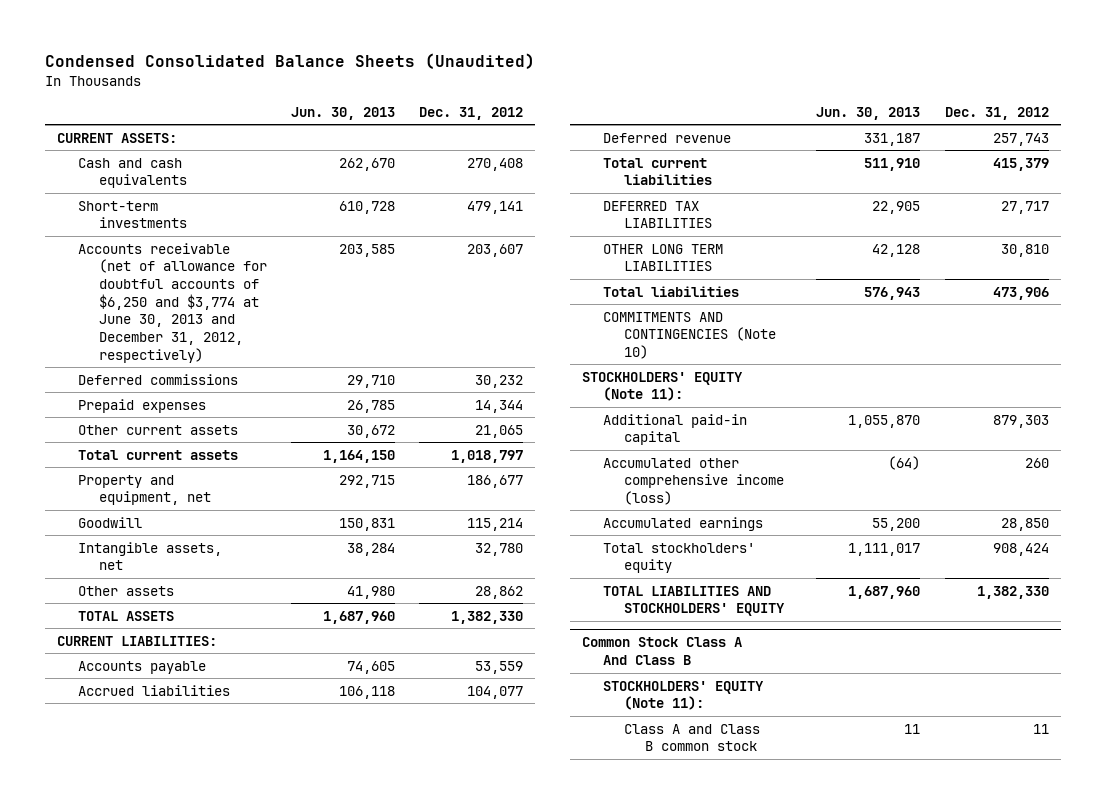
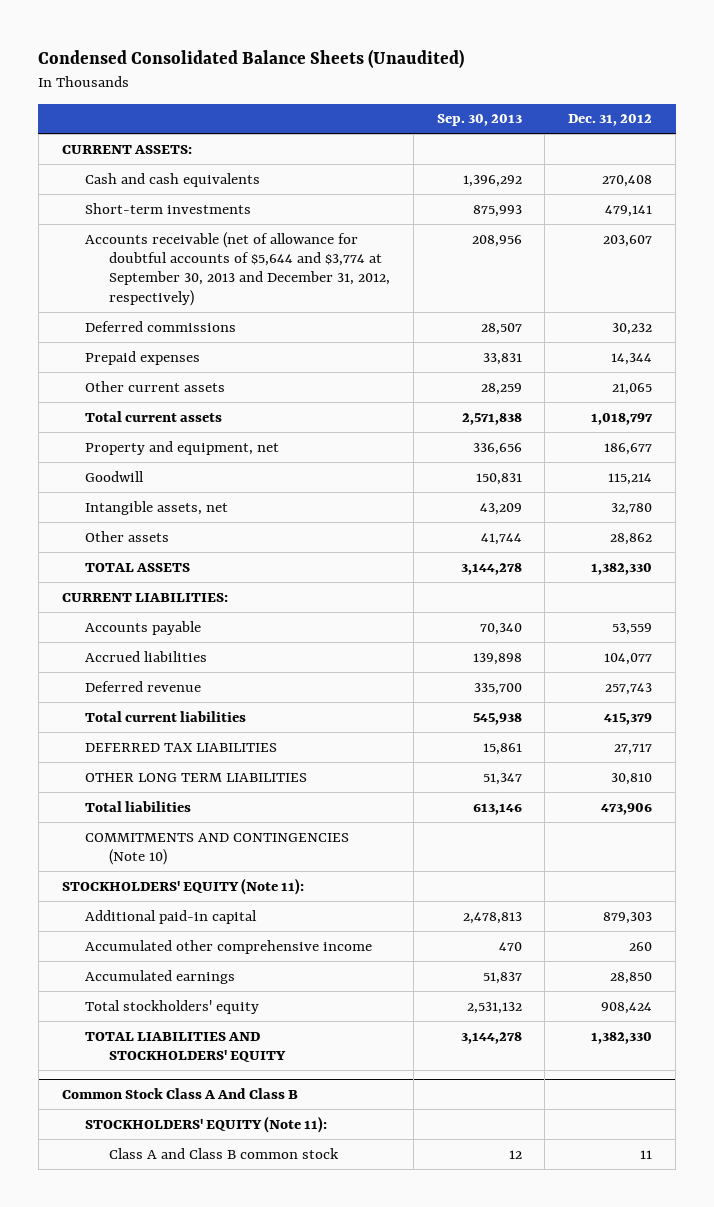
[291,107,396,121] Jun. 30, 2013 -> none
none -> [436,114,522,127] Sep. 30, 2013
[78,242,267,363] Accounts receivable (net of allowance for doubtful accounts of $6,250 and $3,774 at June 30, 2013 and December 31, 2012, respectively) -> [85,231,390,306] Accounts receivable (net of allowance for doubtful accounts of $5,644 and $3,774 at September 30, 2013 and December 31, 2012, respectively)
[603,457,785,506] Accumulated other comprehensive income (loss) -> [85,939,373,954] Accumulated other comprehensive income

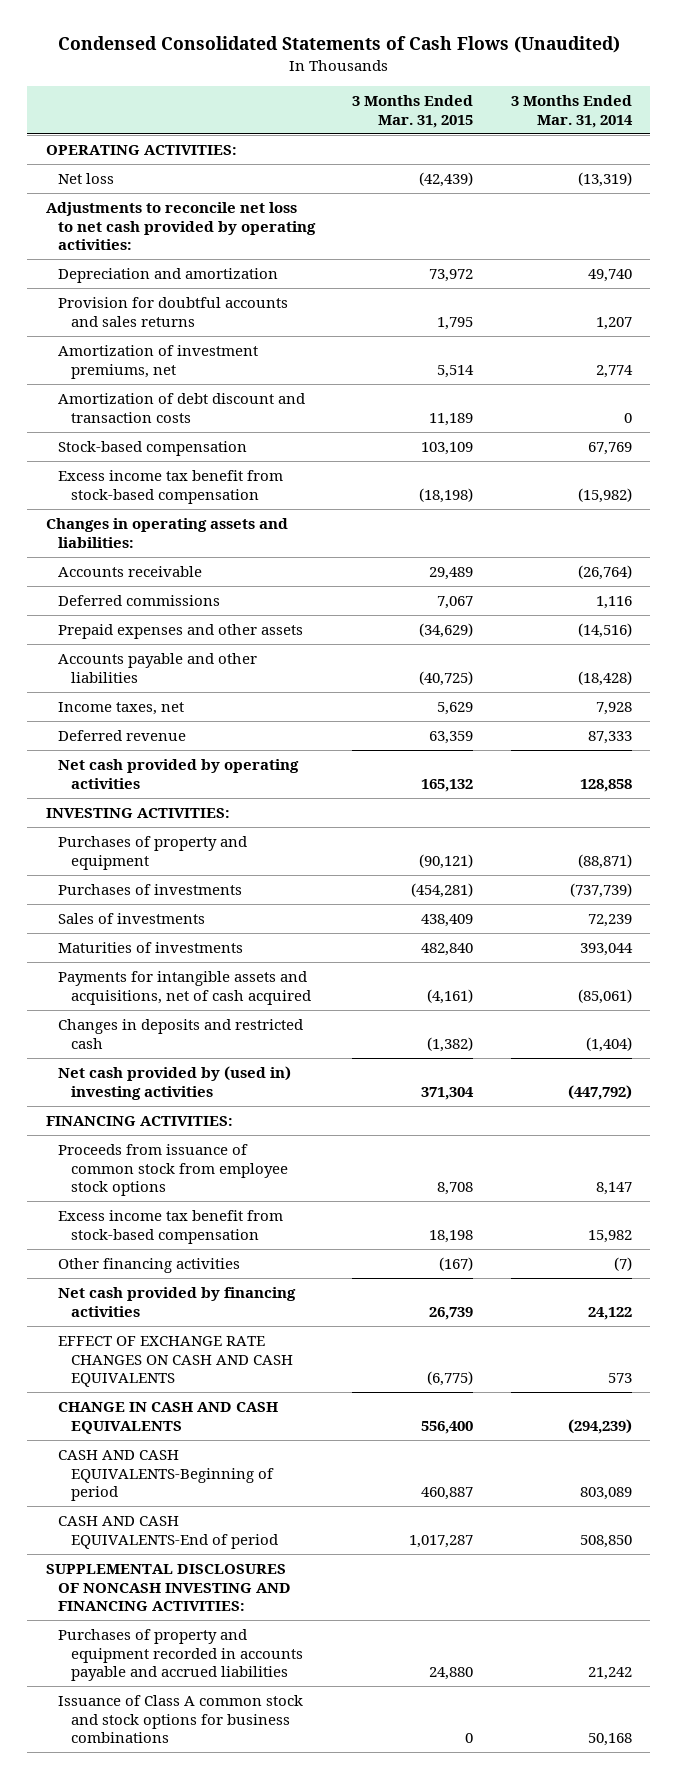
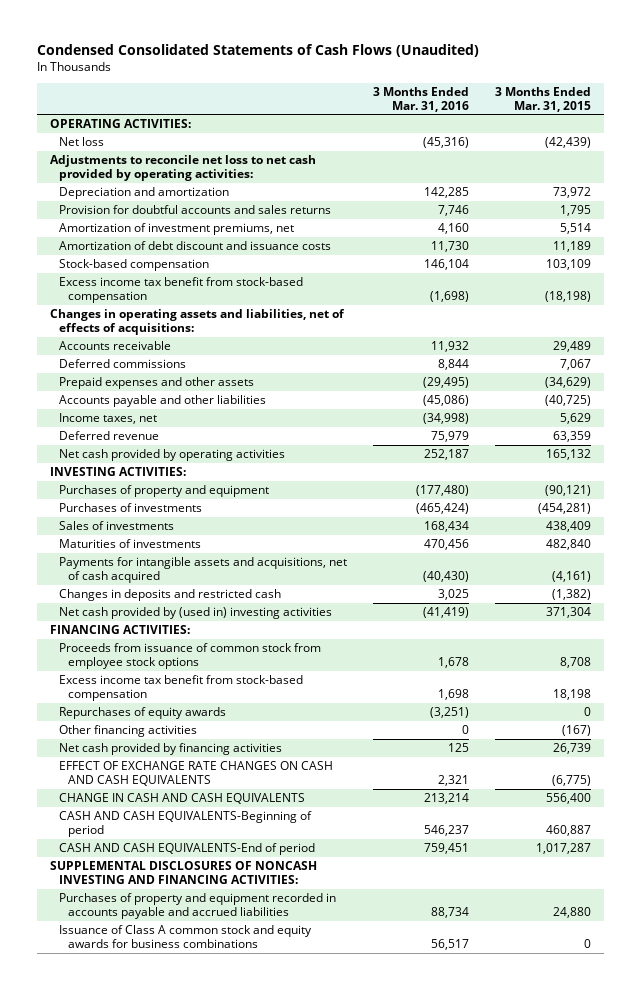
[510,95,633,128] 3 Months Ended Mar. 31, 2014 -> none
none -> [373,86,470,112] 3 Months Ended Mar. 31, 2016
[58,393,306,423] Amortization of debt discount and transaction costs -> [58,241,331,251] Amortization of debt discount and issuance costs
[45,518,288,548] Changes in operating assets and liabilities: -> [49,309,345,335] Changes in operating assets and liabilities, net of effects of acquisitions:
none -> [58,707,226,720] Repurchases of equity awards
[58,1695,304,1744] Issuance of Class A common stock and stock options for business combinations -> [58,925,312,948] Issuance of Class A common stock and equity awards for business combinations

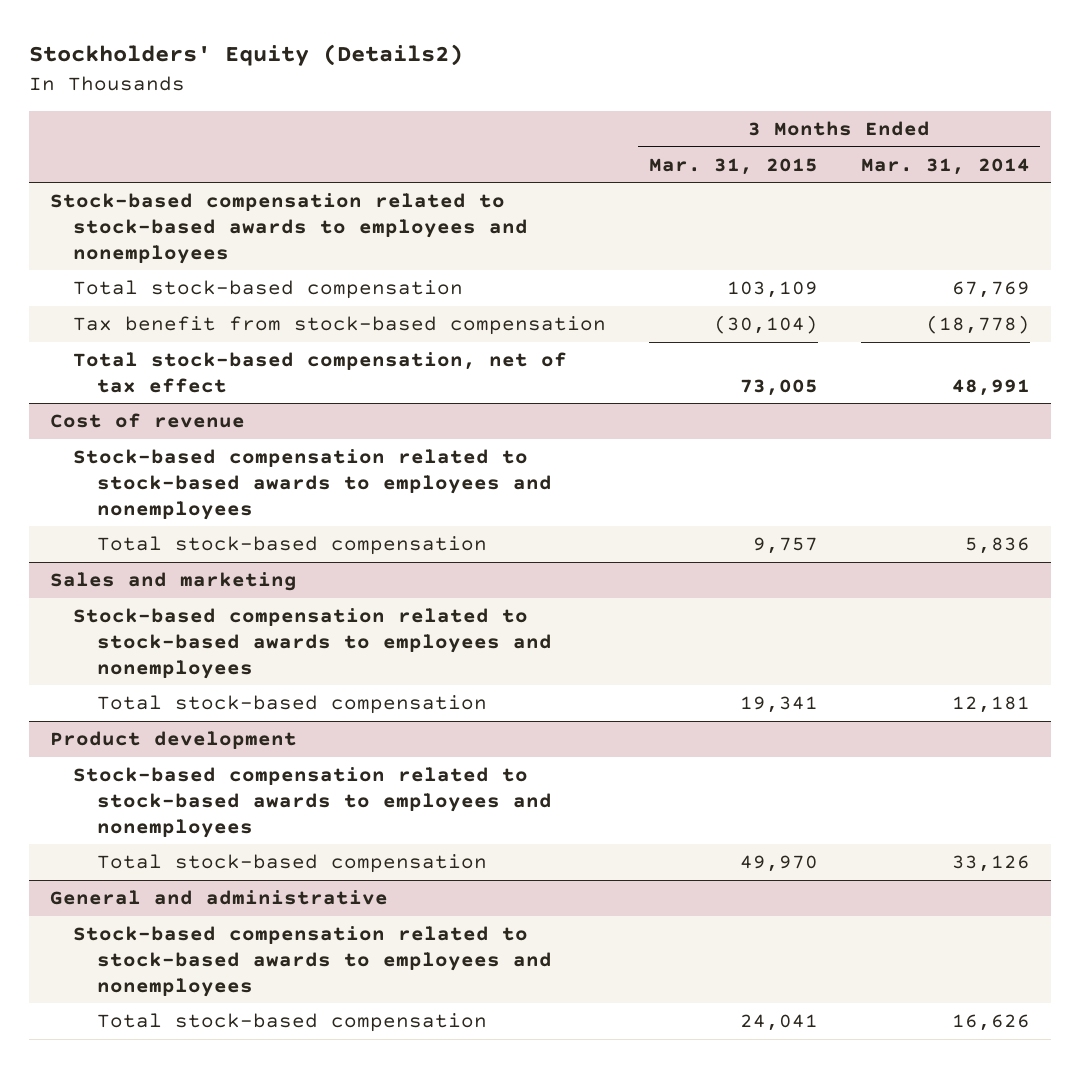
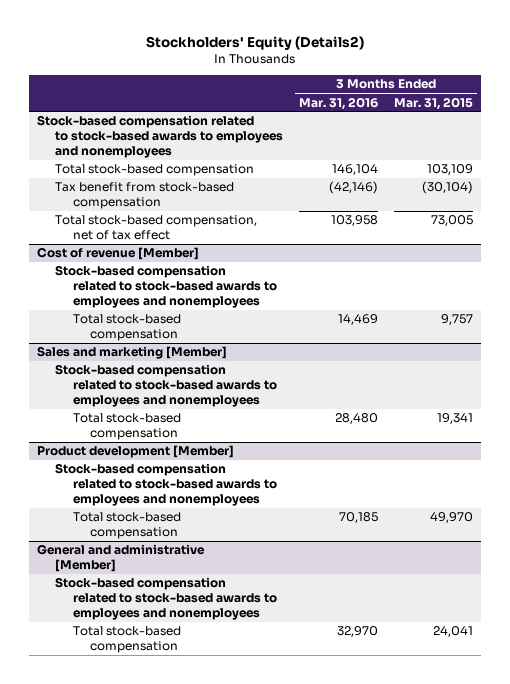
[860,157,1030,175] Mar. 31, 2014 -> none
none -> [298,96,378,110] Mar. 31, 2016
[50,413,246,429] Cost of revenue -> [36,247,199,261] Cost of revenue [Member]
[50,572,298,592] Sales and marketing -> [36,346,227,360] Sales and marketing [Member]
[50,731,298,750] Product development -> [36,445,234,459] Product development [Member]
[50,890,389,906] General and administrative -> [36,544,205,573] General and administrative [Member]

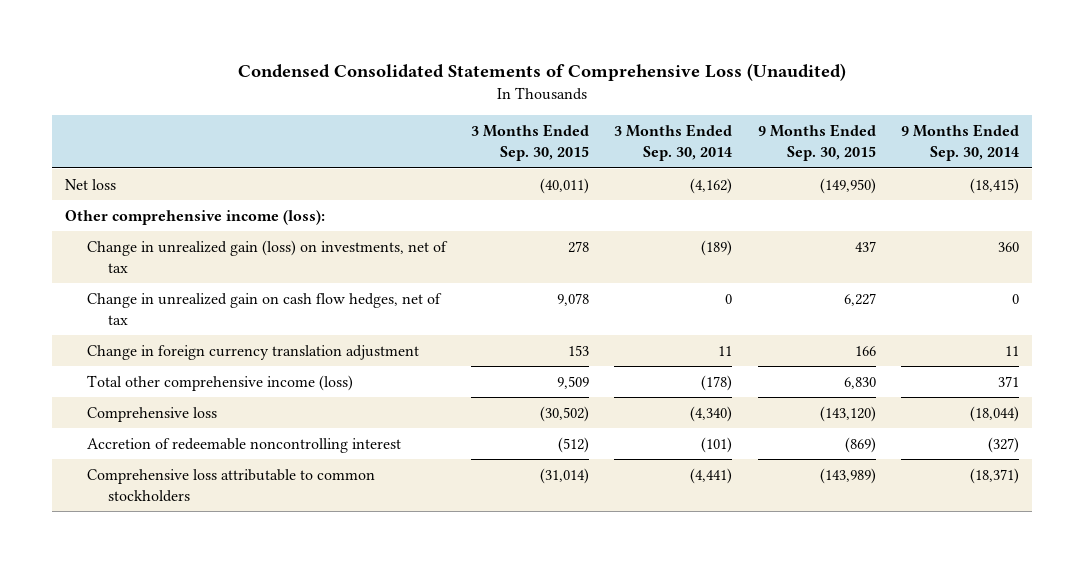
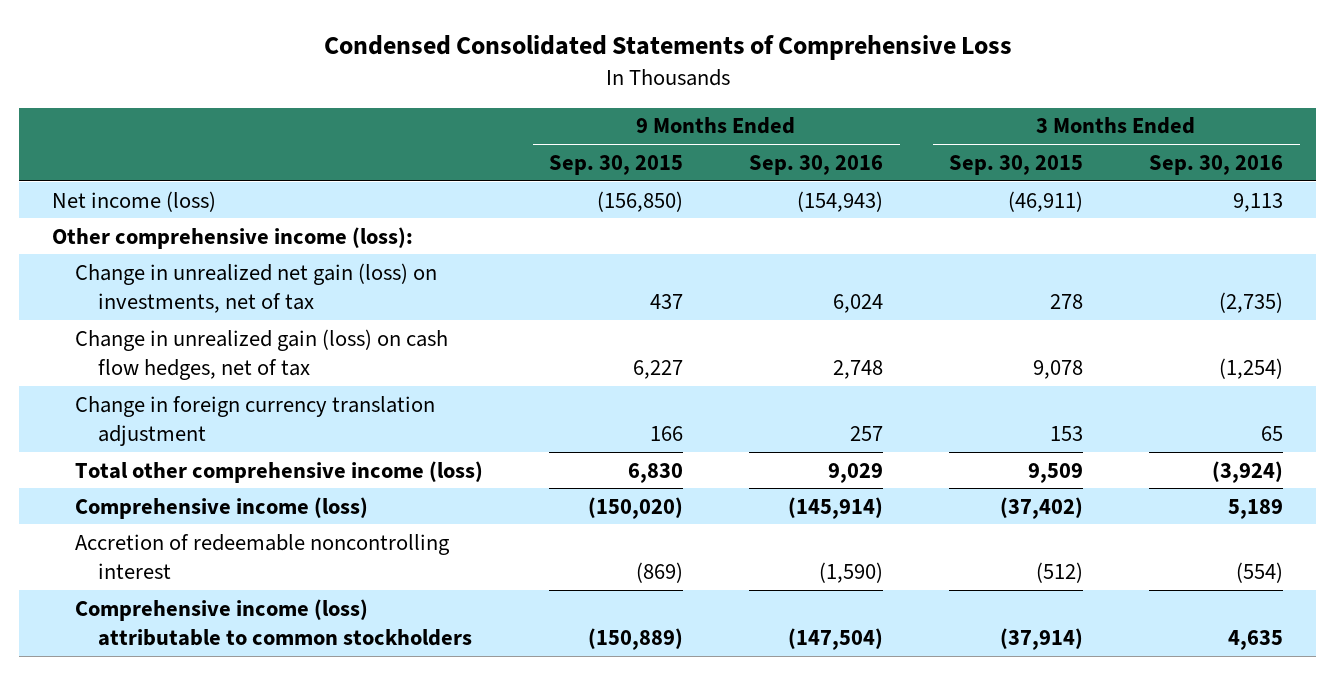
[237,63,846,82] Condensed Consolidated Statements of Comprehensive Loss (Unaudited) -> [323,35,1012,61] Condensed Consolidated Statements of Comprehensive Loss
[614,124,733,162] 3 Months Ended Sep. 30, 2014 -> none
[901,124,1020,162] 9 Months Ended Sep. 30, 2014 -> none
none -> [749,154,884,175] Sep. 30, 2016
none -> [1149,154,1284,175] Sep. 30, 2016
[64,178,116,190] Net loss -> [52,190,217,212] Net income (loss)
[539,177,589,194] (40,011) -> [1008,190,1084,212] (46,911)
[819,177,876,194] (149,950) -> [597,190,684,212] (156,850)
[86,239,448,274] Change in unrealized gain (loss) on investments, net of tax -> [75,262,438,313] Change in unrealized net gain (loss) on investments, net of tax
[86,292,442,326] Change in unrealized gain on cash flow hedges, net of tax -> [75,328,449,380] Change in unrealized gain (loss) on cash flow hedges, net of tax
[86,406,217,422] Comprehensive loss -> [75,496,369,519] Comprehensive income (loss)
[539,405,589,422] (30,502) -> [1000,496,1084,519] (37,402)
[819,405,876,422] (143,120) -> [588,496,684,519] (150,020)
[86,468,375,503] Comprehensive loss attributable to common stockholders -> [75,598,473,646] Comprehensive income (loss) attributable to common stockholders
[539,467,589,484] (31,014) -> [1000,627,1084,650] (37,914)
[819,467,876,484] (143,989) -> [588,627,684,650] (150,889)

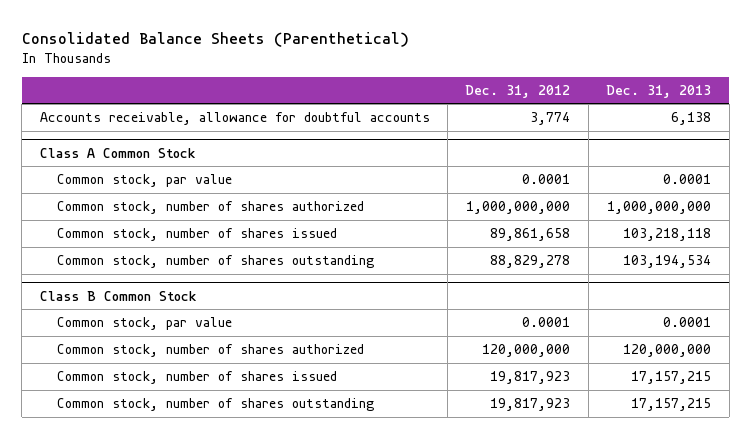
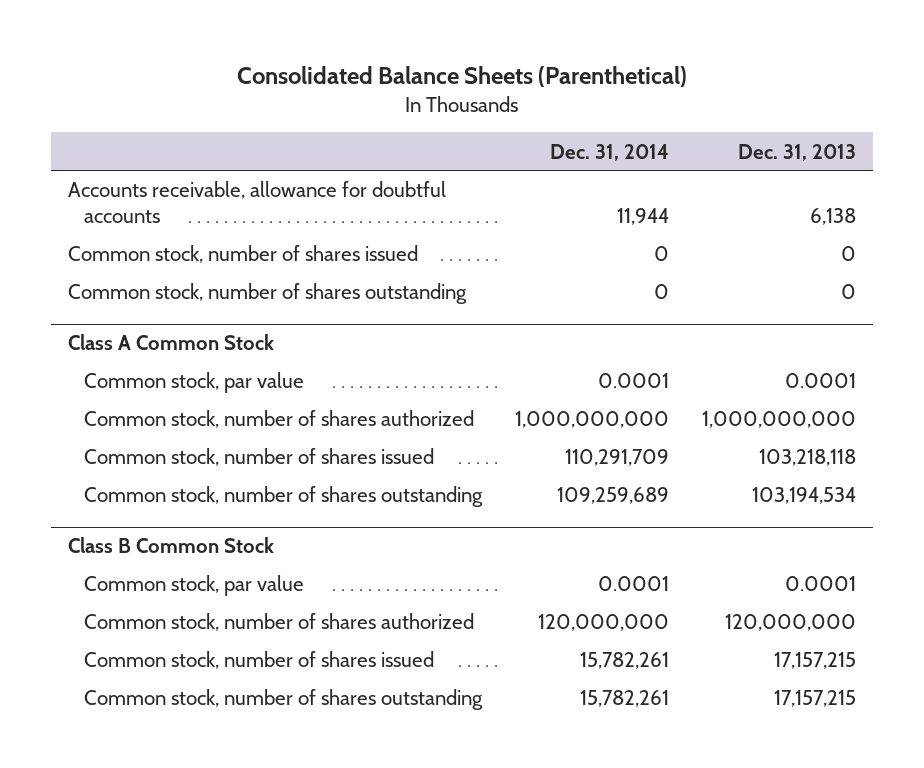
[465,84,571,98] Dec. 31, 2012 -> none
none -> [550,143,670,161] Dec. 31, 2014
none -> [68,245,419,264] Common stock, number of shares issued
none -> [68,283,468,305] Common stock, number of shares outstanding

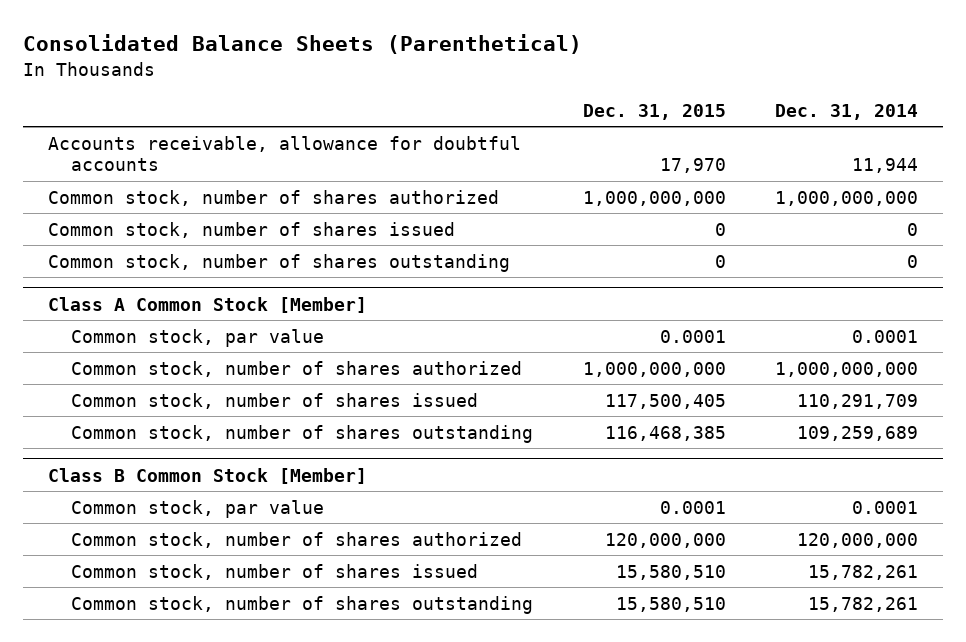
[738,143,857,161] Dec. 31, 2013 -> none
none -> [582,103,726,120] Dec. 31, 2015
none -> [47,189,499,206] Common stock, number of shares authorized
[68,334,275,351] Class A Common Stock -> [47,296,367,313] Class A Common Stock [Member]
[68,537,275,554] Class B Common Stock -> [47,467,367,484] Class B Common Stock [Member]

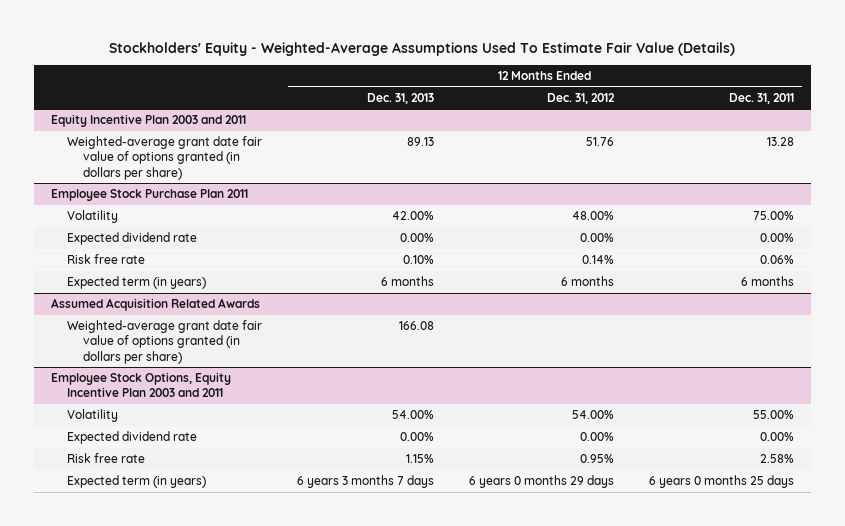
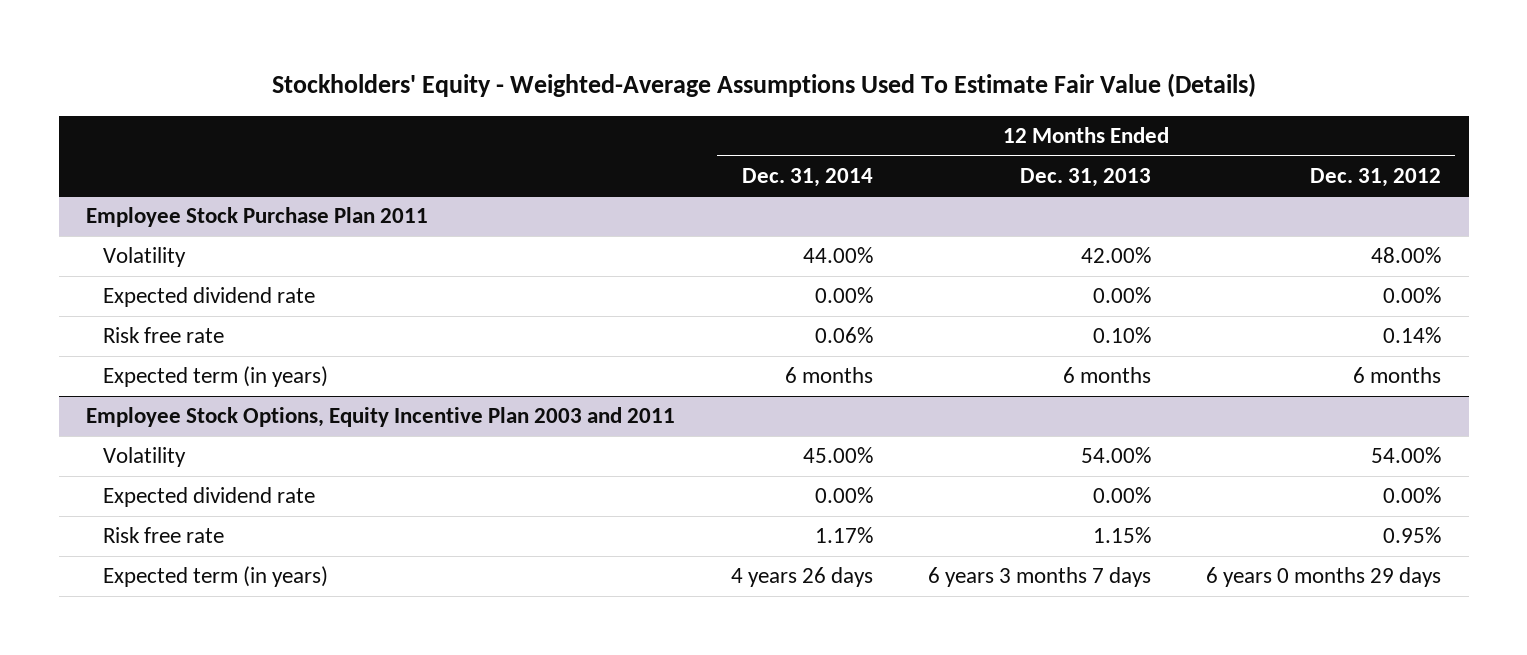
[728,92,794,104] Dec. 31, 2011 -> none
none -> [741,167,873,187] Dec. 31, 2014
[51,114,247,128] Equity Incentive Plan 2003 and 2011 -> none
[66,136,262,180] Weighted-average grant date fair value of options granted (in dollars per share) -> none
[51,298,261,312] Assumed Acquisition Related Awards -> none
[66,320,262,364] Weighted-average grant date fair value of options granted (in dollars per share) -> none

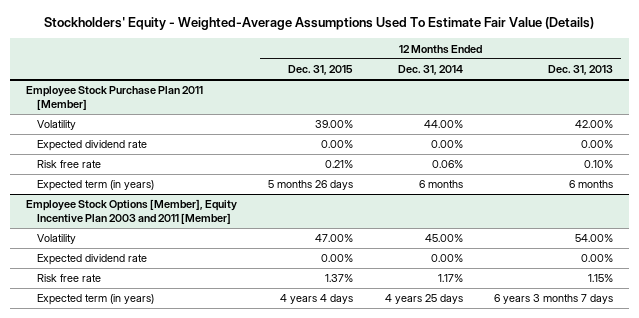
[1310,167,1442,187] Dec. 31, 2012 -> none
none -> [288,65,354,76] Dec. 31, 2015
[86,207,429,228] Employee Stock Purchase Plan 2011 -> [25,86,203,110] Employee Stock Purchase Plan 2011 [Member]
[86,407,676,428] Employee Stock Options, Equity Incentive Plan 2003 and 2011 -> [25,199,237,224] Employee Stock Options [Member], Equity Incentive Plan 2003 and 2011 [Member]
[730,567,873,588] 4 years 26 days -> [384,294,463,305] 4 years 25 days

